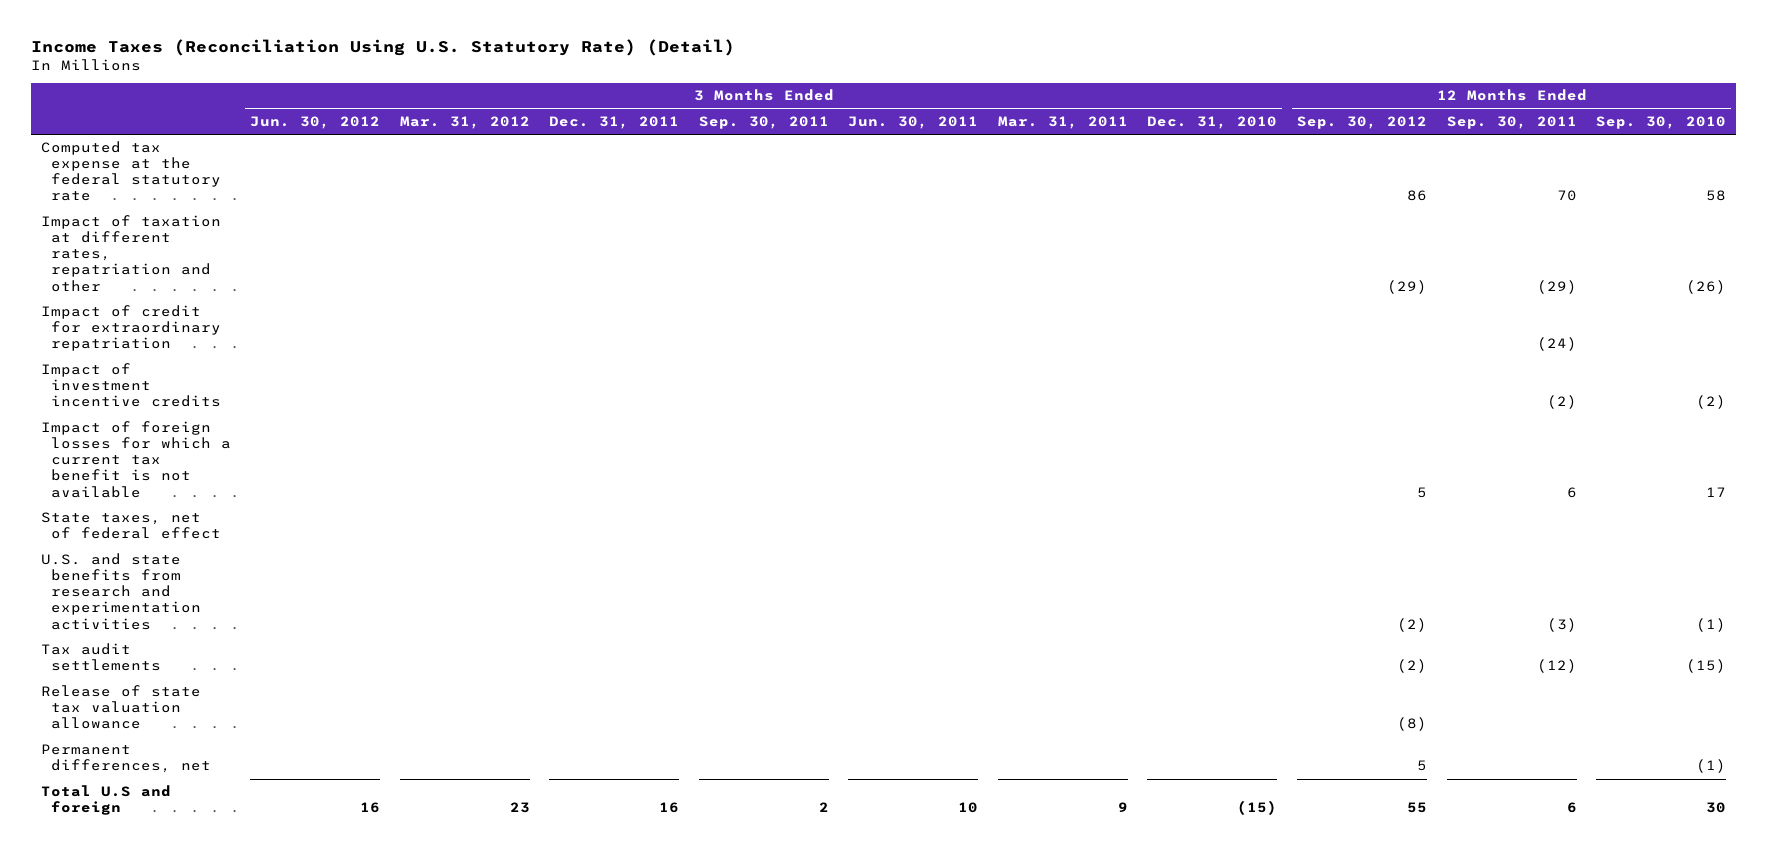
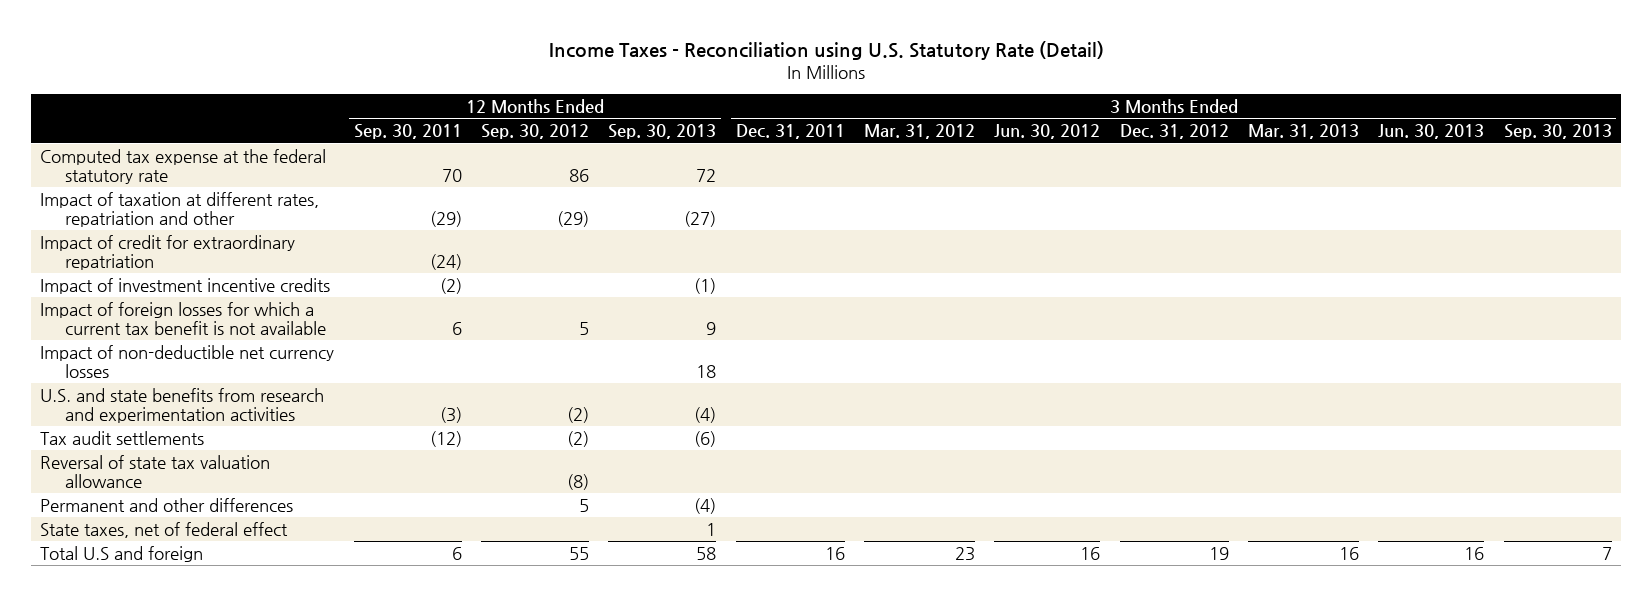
[30,38,735,56] Income Taxes (Reconciliation Using U.S. Statutory Rate) (Detail) -> [548,40,1104,60] Income Taxes - Reconciliation using U.S. Statutory Rate (Detail)
[698,115,829,129] Sep. 30, 2011 -> none
[848,115,979,129] Jun. 30, 2011 -> none
[997,115,1128,129] Mar. 31, 2011 -> none
[1147,115,1278,129] Dec. 31, 2010 -> none
[1596,115,1727,129] Sep. 30, 2010 -> none
none -> [608,124,717,140] Sep. 30, 2013
none -> [1119,124,1229,140] Dec. 31, 2012
none -> [1247,124,1359,140] Mar. 31, 2013
none -> [1378,124,1485,140] Jun. 30, 2013
none -> [1503,124,1612,140] Sep. 30, 2013
none -> [40,344,335,378] Impact of non-deductible net currency losses
[40,685,201,730] Release of state tax valuation allowance -> [40,454,271,488] Reversal of state tax valuation allowance
[40,744,211,774] Permanent differences, net -> [40,497,294,512] Permanent and other differences
[40,512,221,540] State taxes, net of federal effect -> [40,521,289,538] State taxes, net of federal effect

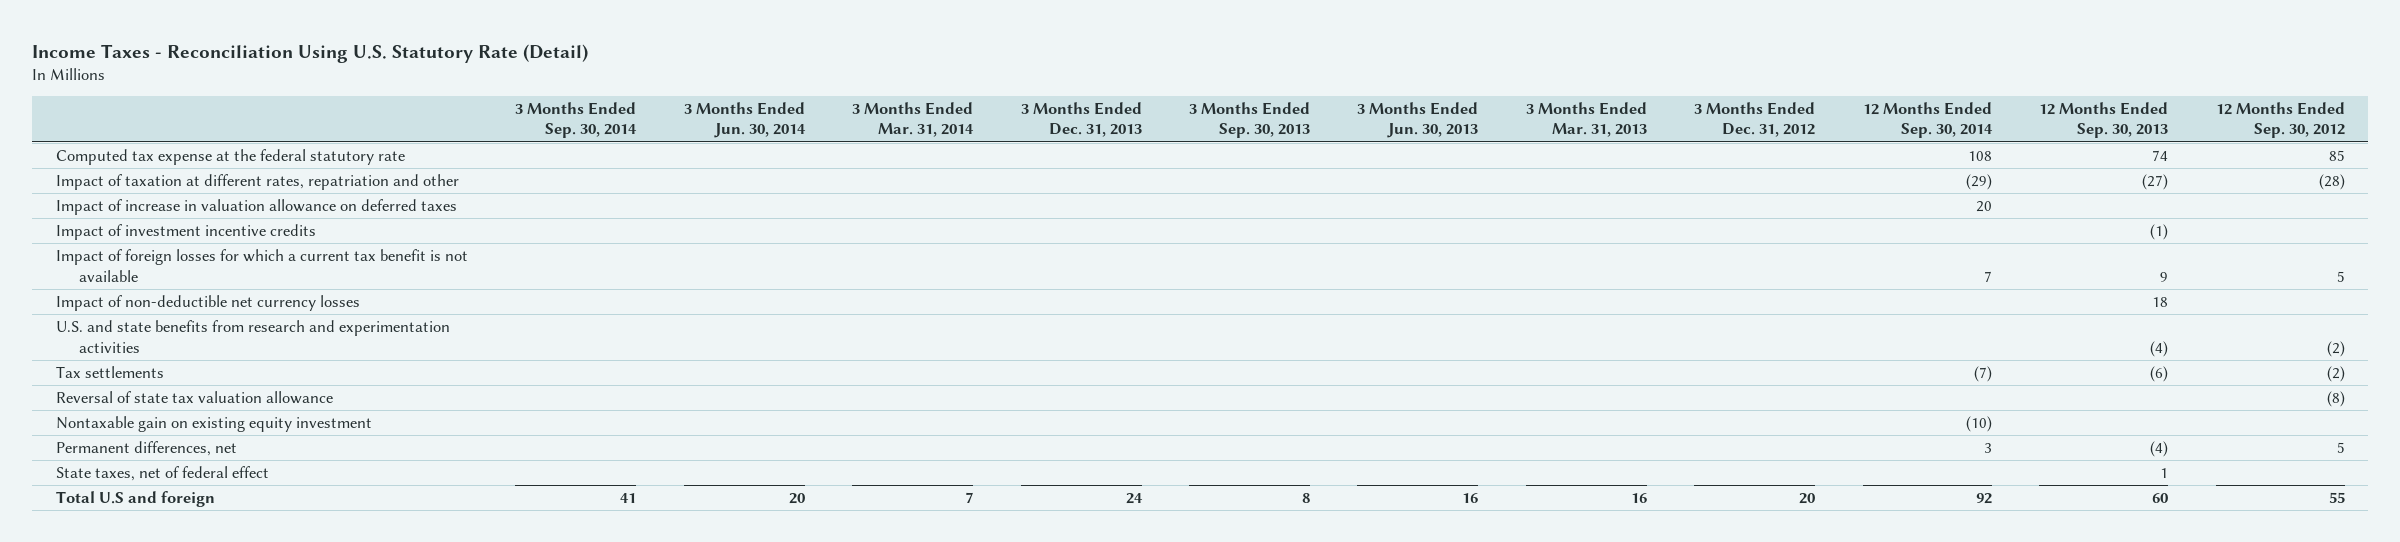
[548,40,1104,60] Income Taxes - Reconciliation using U.S. Statutory Rate (Detail) -> [32,43,589,63] Income Taxes - Reconciliation Using U.S. Statutory Rate (Detail)
[353,124,462,140] Sep. 30, 2011 -> none
[735,124,845,140] Dec. 31, 2011 -> none
[863,124,975,140] Mar. 31, 2012 -> none
[994,124,1101,140] Jun. 30, 2012 -> none
none -> [515,101,638,139] 3 Months Ended Sep. 30, 2014
none -> [683,101,806,139] 3 Months Ended Jun. 30, 2014
none -> [852,101,975,138] 3 Months Ended Mar. 31, 2014
none -> [1020,101,1142,138] 3 Months Ended Dec. 31, 2013
none -> [1862,101,1993,139] 12 Months Ended Sep. 30, 2014
[40,234,296,270] Impact of credit for extraordinary repatriation -> none
[568,168,589,182] 86 -> [2328,149,2345,161] 85
[696,168,717,182] 72 -> [2152,149,2169,161] 74
[556,210,589,227] (29) -> [2318,173,2345,190] (28)
none -> [55,198,457,215] Impact of increase in valuation allowance on deferred taxes
[40,430,205,445] Tax audit settlements -> [55,365,164,378] Tax settlements
none -> [55,415,372,432] Nontaxable gain on existing equity investment
[40,497,294,512] Permanent and other differences -> [55,440,237,456] Permanent differences, net
[696,546,717,560] 58 -> [2152,492,2169,503] 60
[1208,546,1229,560] 19 -> [1799,492,1816,504] 20
[1601,546,1612,560] 7 -> [1302,492,1311,503] 8

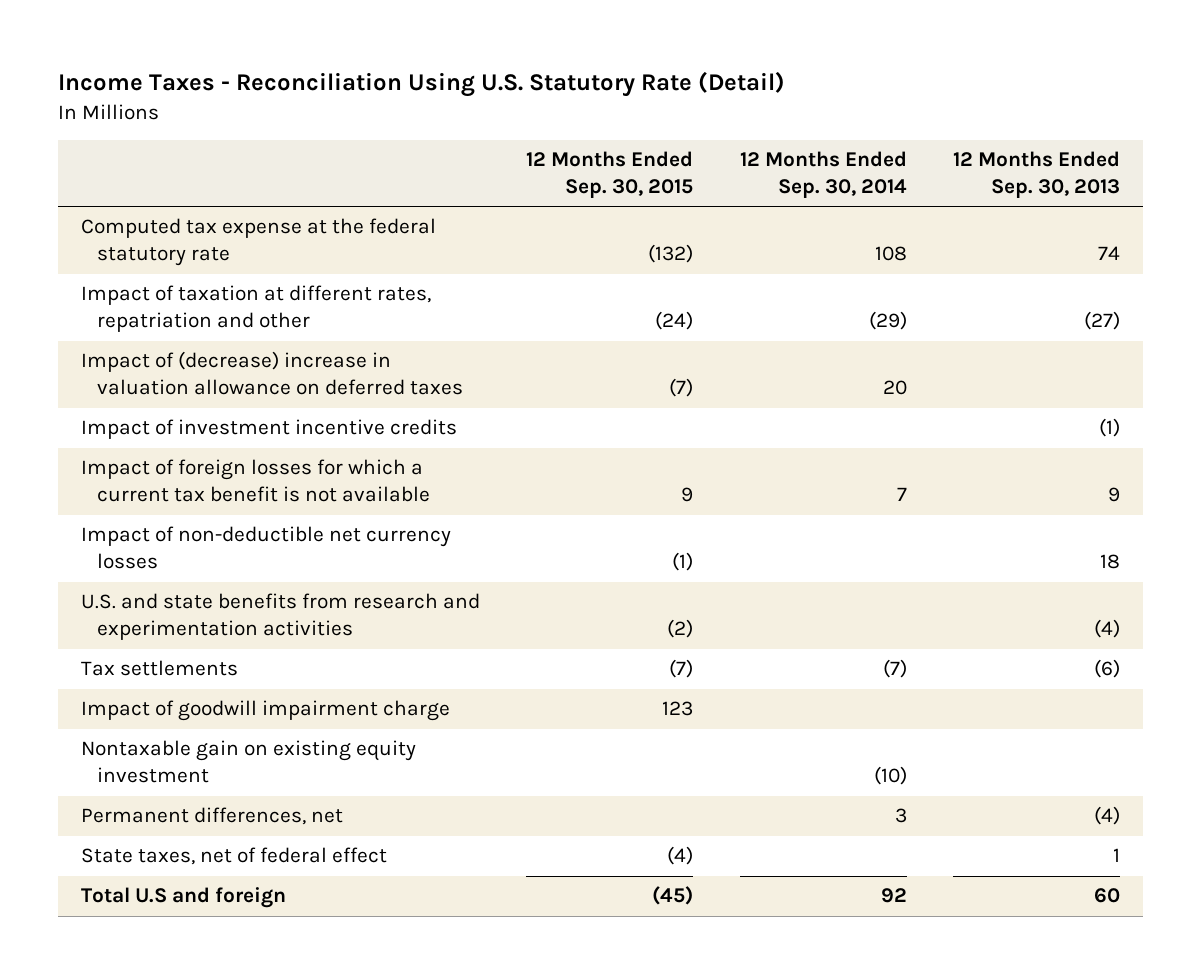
[515,101,638,139] 3 Months Ended Sep. 30, 2014 -> none
[683,101,806,139] 3 Months Ended Jun. 30, 2014 -> none
[852,101,975,138] 3 Months Ended Mar. 31, 2014 -> none
[1020,101,1142,138] 3 Months Ended Dec. 31, 2013 -> none
[1189,101,1311,139] 3 Months Ended Sep. 30, 2013 -> none
[1357,101,1479,139] 3 Months Ended Jun. 30, 2013 -> none
[1525,101,1647,138] 3 Months Ended Mar. 31, 2013 -> none
[1694,101,1816,138] 3 Months Ended Dec. 31, 2012 -> none
[2215,101,2345,139] 12 Months Ended Sep. 30, 2012 -> none
none -> [526,151,694,198] 12 Months Ended Sep. 30, 2015
[55,198,457,215] Impact of increase in valuation allowance on deferred taxes -> [80,351,463,396] Impact of (decrease) increase in valuation allowance on deferred taxes
[55,390,333,404] Reversal of state tax valuation allowance -> none
none -> [80,700,450,722] Impact of goodwill impairment charge

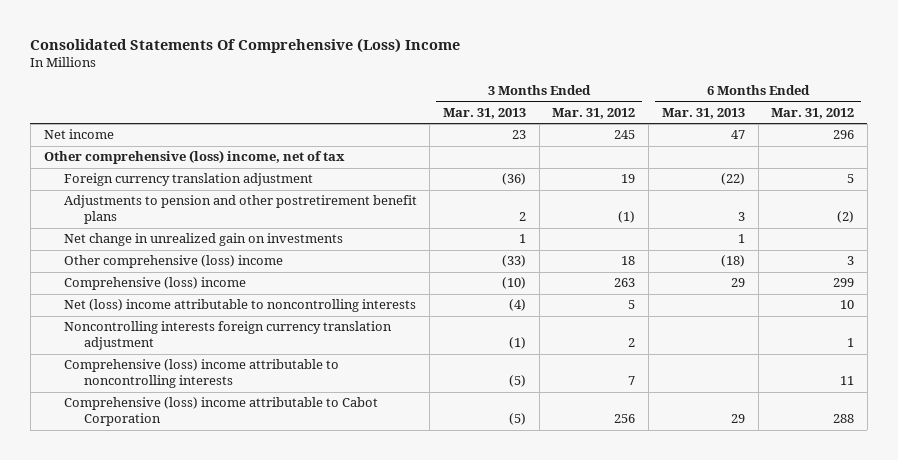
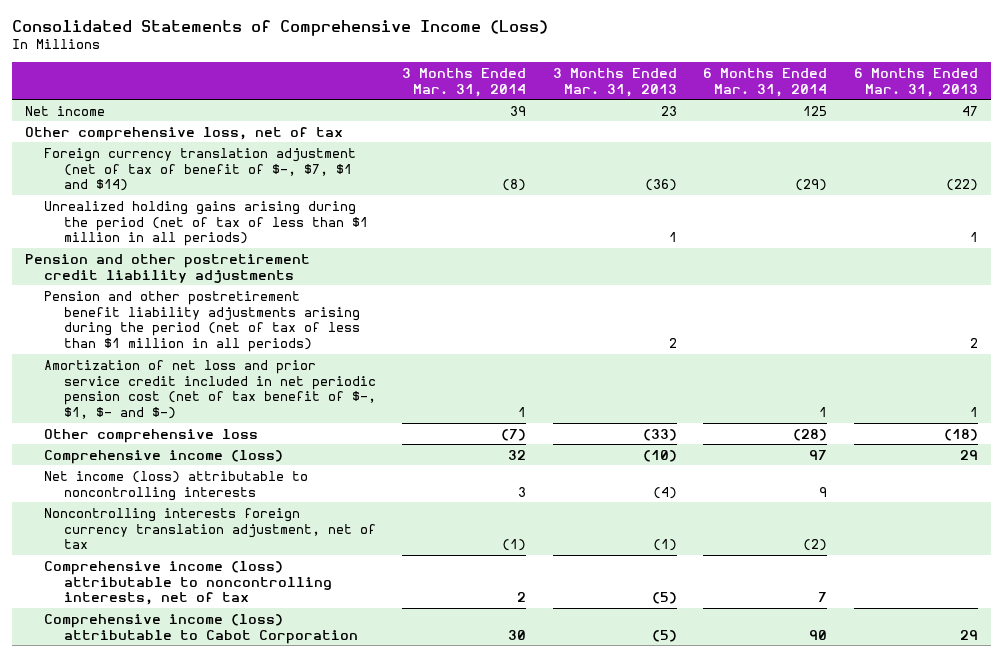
[30,38,461,54] Consolidated Statements Of Comprehensive (Loss) Income -> [11,19,548,36] Consolidated Statements of Comprehensive Income (Loss)
[552,108,636,120] Mar. 31, 2012 -> none
[771,108,855,120] Mar. 31, 2012 -> none
none -> [402,67,527,97] 3 Months Ended Mar. 31, 2014
none -> [703,67,828,97] 6 Months Ended Mar. 31, 2014
[63,233,343,247] Net change in unrealized gain on investments -> none
[43,150,345,165] Other comprehensive (loss) income, net of tax -> [25,126,344,141] Other comprehensive loss, net of tax
[63,173,313,187] Foreign currency translation adjustment -> [44,147,357,192] Foreign currency translation adjustment (net of tax of benefit of $-, $7, $1 and $14)
none -> [44,200,368,247] Unrealized holding gains arising during the period (net of tax of less than $1 million in all periods)
none -> [25,253,311,283] Pension and other postretirement credit liability adjustments
[63,195,417,225] Adjustments to pension and other postretirement benefit plans -> [44,290,360,353] Pension and other postretirement benefit liability adjustments arising during the period (net of tax of less than $1 million in all periods)
[737,212,745,222] 3 -> [969,338,978,349] 2
none -> [44,359,376,420] Amortization of net loss and prior service credit included in net periodic pension cost (net of tax benefit of $-, $1, $- and $-)
[63,255,283,269] Other comprehensive (loss) income -> [44,428,259,443] Other comprehensive loss
[63,277,246,291] Comprehensive (loss) income -> [44,449,284,464] Comprehensive income (loss)
[63,299,416,313] Net (loss) income attributable to noncontrolling interests -> [44,470,309,501] Net income (loss) attributable to noncontrolling interests
[63,321,392,351] Noncontrolling interests foreign currency translation adjustment -> [44,507,376,550] Noncontrolling interests foreign currency translation adjustment, net of tax
[63,359,339,389] Comprehensive (loss) income attributable to noncontrolling interests -> [44,560,332,606] Comprehensive income (loss) attributable to noncontrolling interests, net of tax
[63,397,378,427] Comprehensive (loss) income attributable to Cabot Corporation -> [44,613,358,644] Comprehensive income (loss) attributable to Cabot Corporation

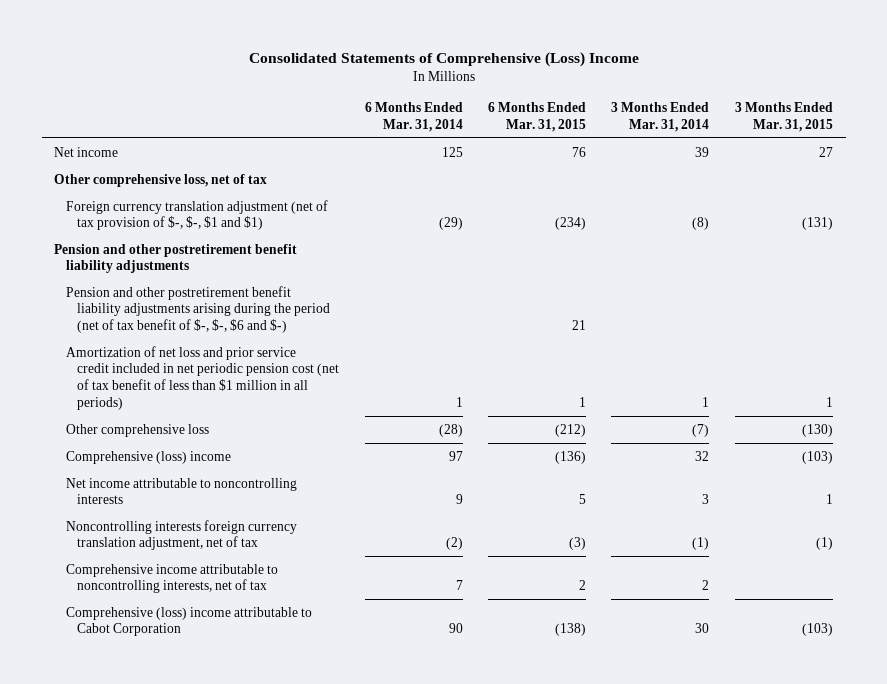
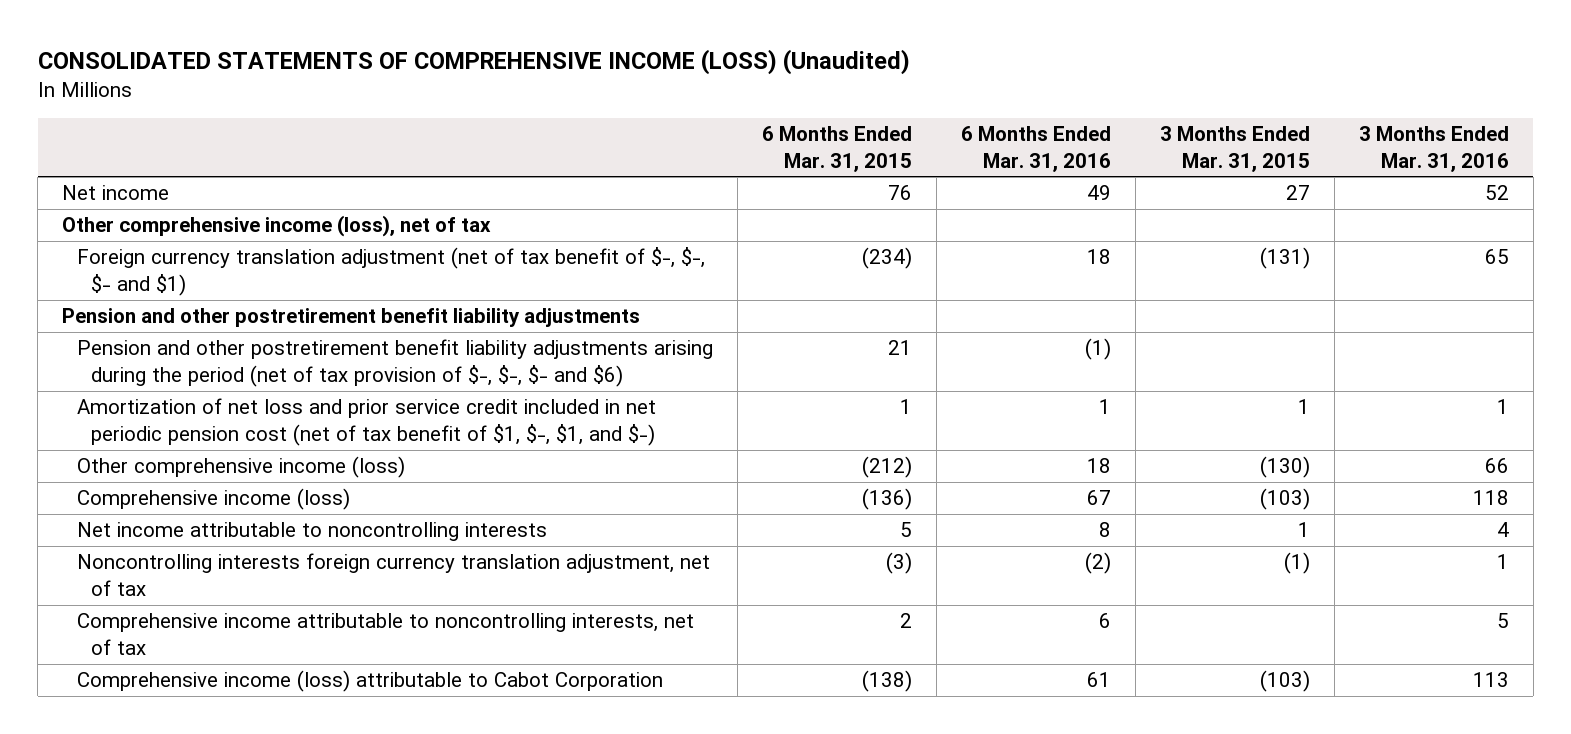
[248,51,639,67] Consolidated Statements of Comprehensive (Loss) Income -> [37,49,910,76] CONSOLIDATED STATEMENTS OF COMPREHENSIVE INCOME (LOSS) (Unaudited)
[364,102,463,133] 6 Months Ended Mar. 31, 2014 -> none
[611,102,710,133] 3 Months Ended Mar. 31, 2014 -> none
none -> [960,126,1111,172] 6 Months Ended Mar. 31, 2016
none -> [1358,126,1509,172] 3 Months Ended Mar. 31, 2016
[54,173,268,187] Other comprehensive loss, net of tax -> [62,215,492,238] Other comprehensive income (loss), net of tax
[65,199,328,231] Foreign currency translation adjustment (net of tax provision of $-, $-, $1 and $1) -> [76,247,705,296] Foreign currency translation adjustment (net of tax benefit of $-, $-, $- and $1)
[65,285,331,334] Pension and other postretirement benefit liability adjustments arising during the period (net of tax benefit of $-, $-, $6 and $-) -> [76,339,713,387] Pension and other postretirement benefit liability adjustments arising during the period (net of tax provision of $-, $-, $- and $6)
[65,345,340,411] Amortization of net loss and prior service credit included in net periodic pension cost (net of tax benefit of less than $1 million in all periods) -> [76,398,656,446] Amortization of net loss and prior service credit included in net periodic pension cost (net of tax benefit of $1, $-, $1, and $-)
[65,423,209,437] Other comprehensive loss -> [76,456,405,479] Other comprehensive income (loss)
[65,450,231,464] Comprehensive (loss) income -> [76,488,350,511] Comprehensive income (loss)
[65,606,312,637] Comprehensive (loss) income attributable to Cabot Corporation -> [76,670,663,693] Comprehensive income (loss) attributable to Cabot Corporation

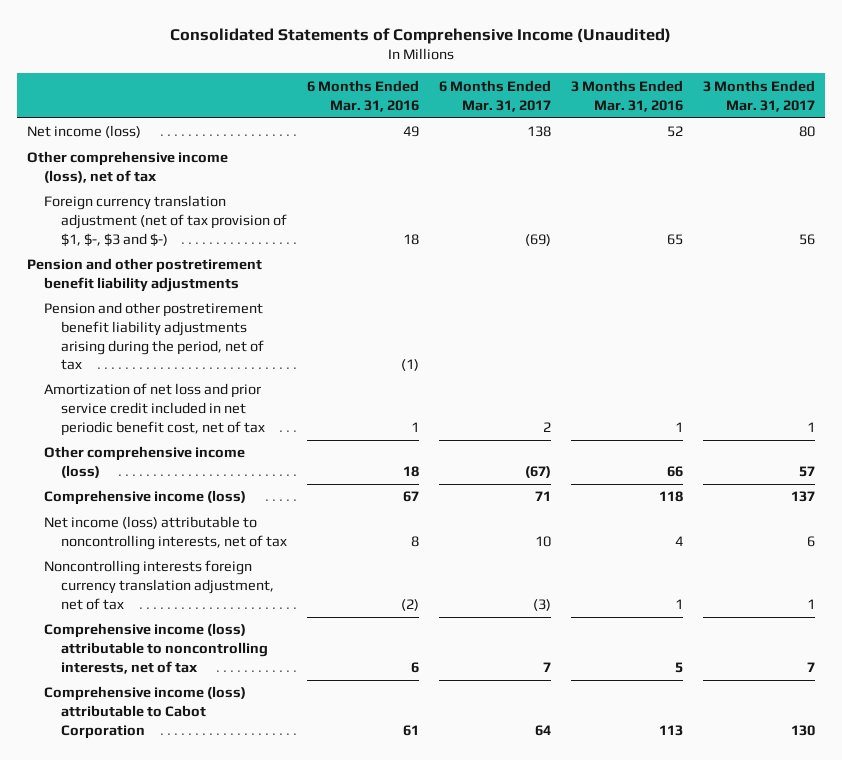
[37,49,910,76] CONSOLIDATED STATEMENTS OF COMPREHENSIVE INCOME (LOSS) (Unaudited) -> [170,27,672,44] Consolidated Statements of Comprehensive Income (Unaudited)
[761,126,912,172] 6 Months Ended Mar. 31, 2015 -> none
[1159,126,1310,172] 3 Months Ended Mar. 31, 2015 -> none
none -> [439,79,552,112] 6 Months Ended Mar. 31, 2017
none -> [703,79,816,112] 3 Months Ended Mar. 31, 2017
[62,185,170,201] Net income -> [27,125,142,139] Net income (loss)
[76,247,705,296] Foreign currency translation adjustment (net of tax benefit of $-, $-, $- and $1) -> [44,195,288,247] Foreign currency translation adjustment (net of tax provision of $1, $-, $3 and $-)
[76,339,713,387] Pension and other postretirement benefit liability adjustments arising during the period (net of tax provision of $-, $-, $- and $6) -> [44,302,265,371] Pension and other postretirement benefit liability adjustments arising during the period, net of tax
[76,398,656,446] Amortization of net loss and prior service credit included in net periodic pension cost (net of tax benefit of $1, $-, $1, and $-) -> [44,383,266,436] Amortization of net loss and prior service credit included in net periodic benefit cost, net of tax
[76,522,547,542] Net income attributable to noncontrolling interests -> [44,516,288,551] Net income (loss) attributable to noncontrolling interests, net of tax
[76,613,694,655] Comprehensive income attributable to noncontrolling interests, net of tax -> [44,623,269,674] Comprehensive income (loss) attributable to noncontrolling interests, net of tax

